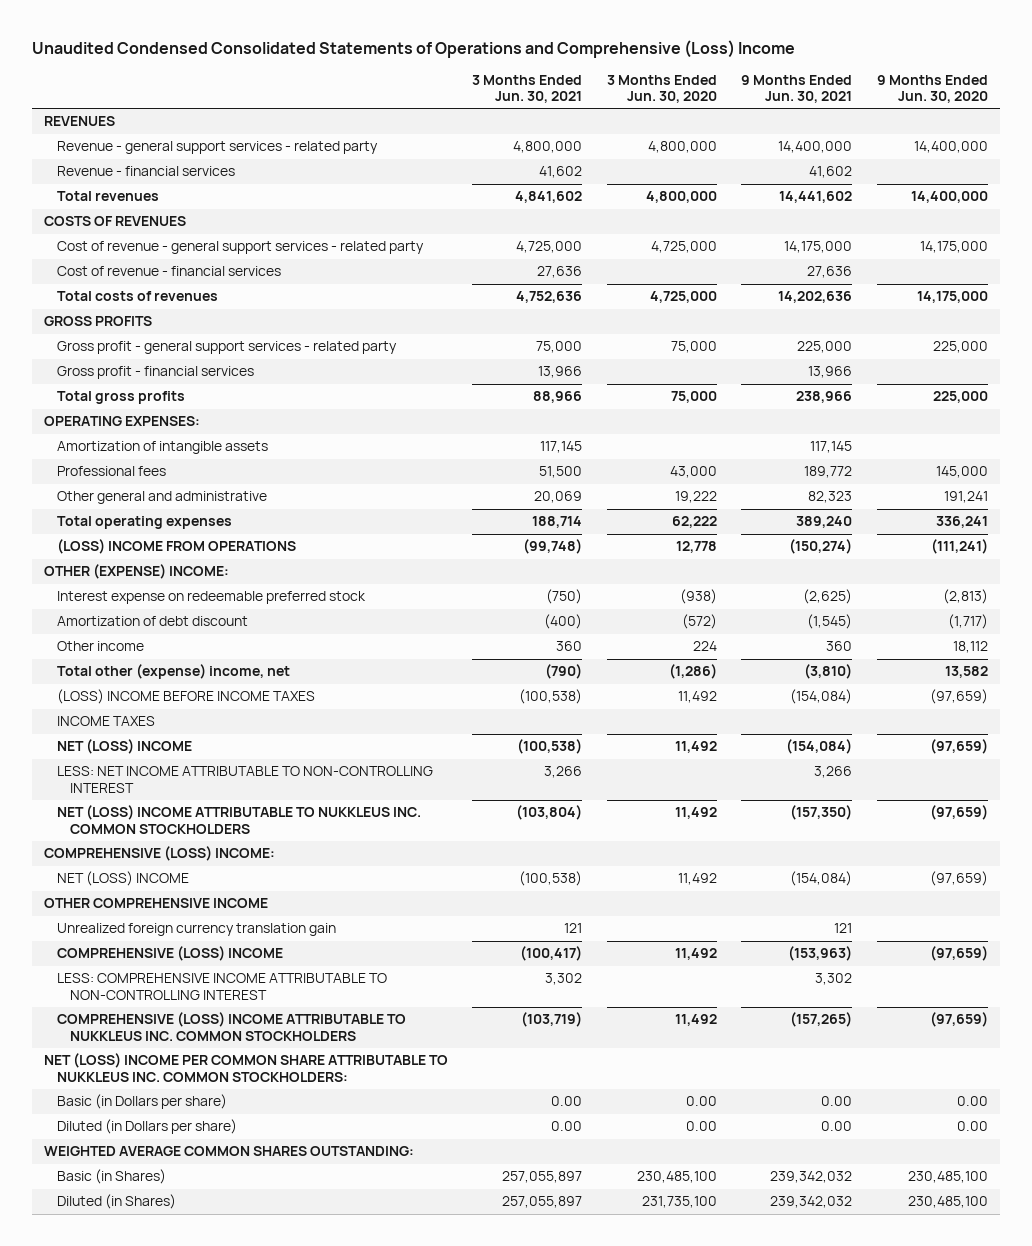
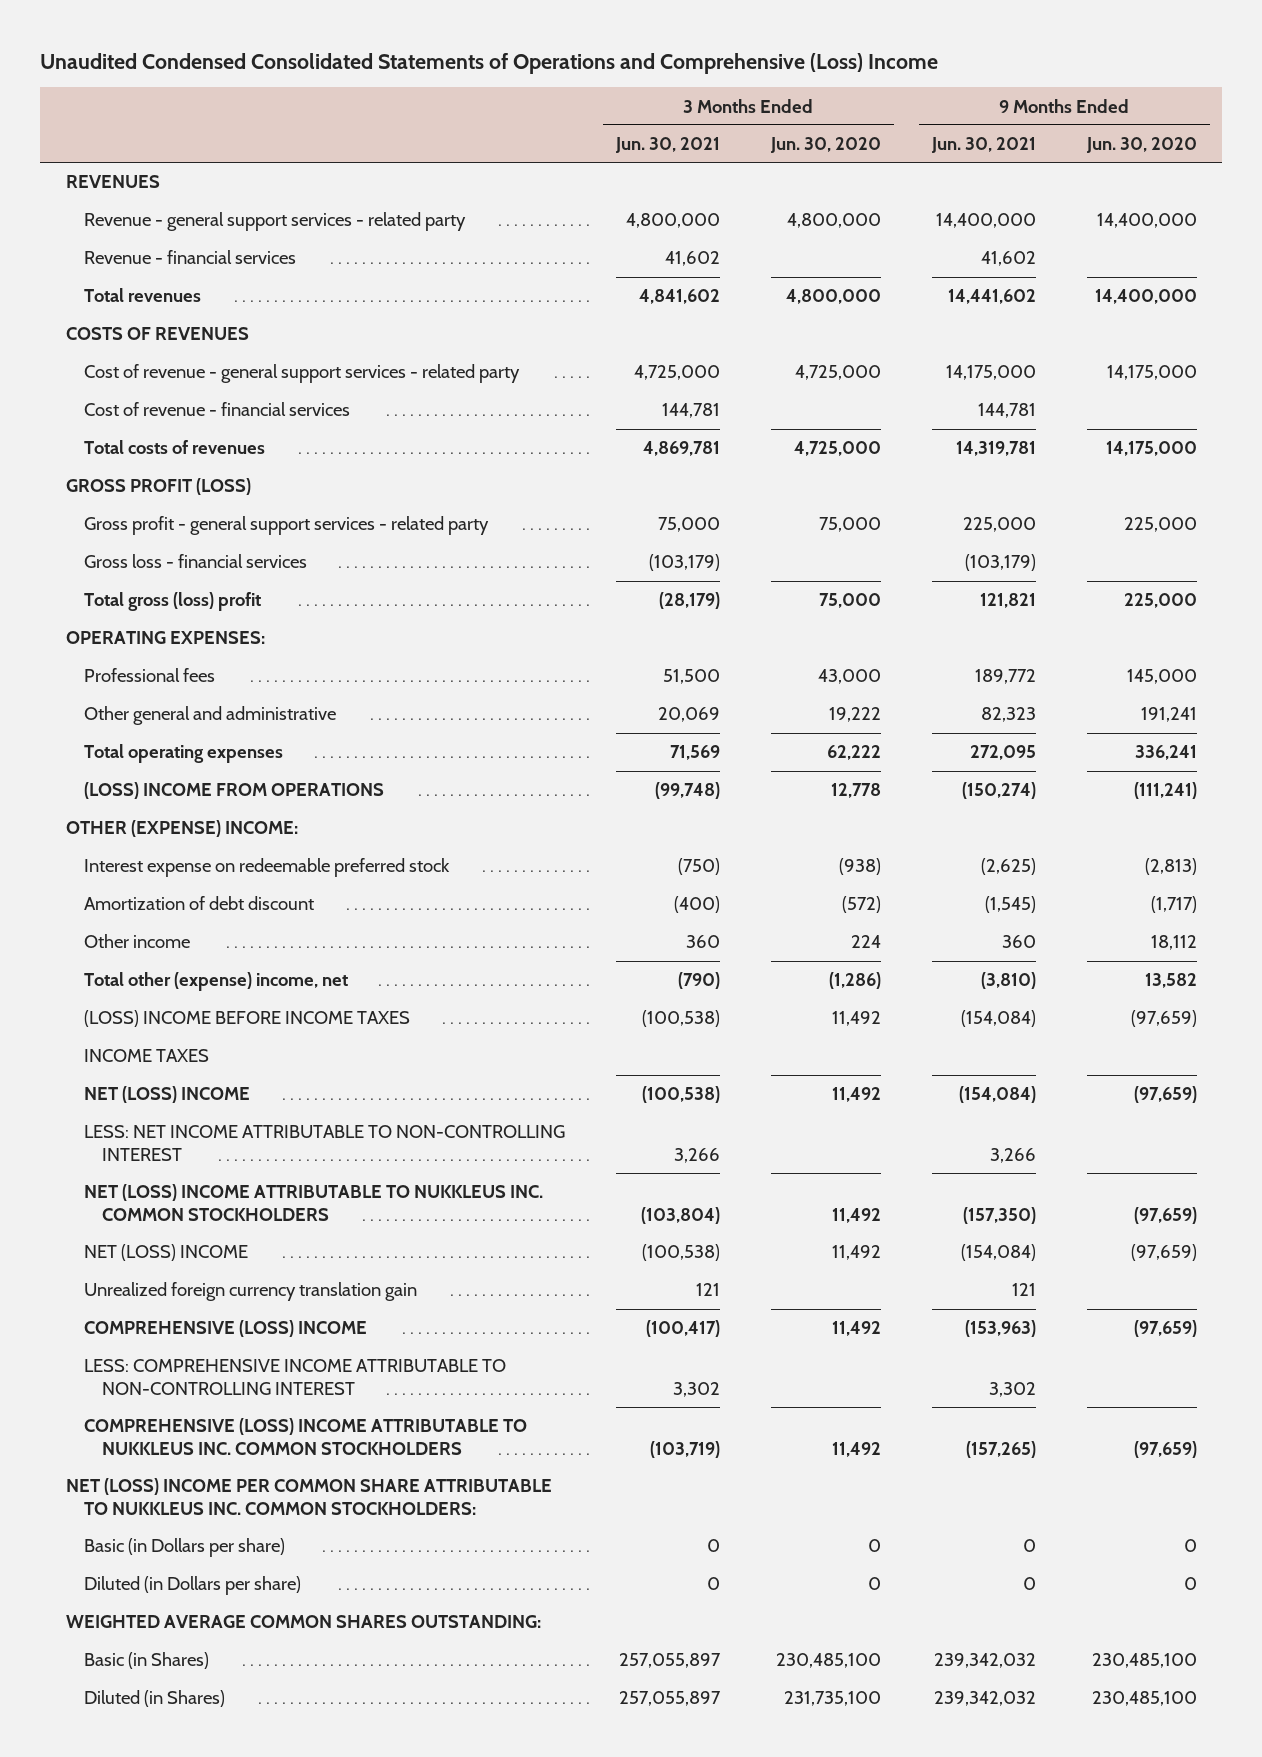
[537,266,583,279] 27,636 -> [661,403,720,419] 144,781
[807,266,853,279] 27,636 -> [977,403,1036,419] 144,781
[516,291,583,304] 4,752,636 -> [642,441,720,457] 4,869,781
[778,291,853,304] 14,202,636 -> [955,441,1036,457] 14,319,781
[44,316,153,327] GROSS PROFITS -> [65,478,251,496] GROSS PROFIT (LOSS)
[56,366,254,380] Gross profit - financial services -> [83,554,307,569] Gross loss - financial services
[538,366,583,379] 13,966 -> [648,554,720,572] (103,179)
[808,366,853,379] 13,966 -> [964,554,1036,572] (103,179)
[56,391,185,405] Total gross profits -> [83,592,261,612] Total gross (loss) profit
[533,391,583,404] 88,966 -> [658,592,720,610] (28,179)
[796,391,853,404] 238,966 -> [979,593,1036,609] 121,821
[56,441,268,455] Amortization of intangible assets -> none
[532,516,583,529] 188,714 -> [669,745,720,761] 71,569
[796,516,853,529] 389,240 -> [969,745,1036,761] 272,095
[44,846,276,862] COMPREHENSIVE (LOSS) INCOME: -> none
[44,898,269,909] OTHER COMPREHENSIVE INCOME -> none
[551,1096,583,1107] 0.00 -> [706,1539,720,1553] 0
[685,1096,717,1107] 0.00 -> [867,1539,881,1553] 0
[821,1096,853,1107] 0.00 -> [1022,1539,1036,1553] 0
[956,1096,988,1107] 0.00 -> [1183,1539,1197,1553] 0
[551,1121,583,1132] 0.00 -> [706,1577,720,1591] 0
[685,1121,717,1132] 0.00 -> [867,1577,881,1591] 0
[821,1121,853,1132] 0.00 -> [1022,1577,1036,1591] 0
[956,1121,988,1132] 0.00 -> [1183,1577,1197,1591] 0

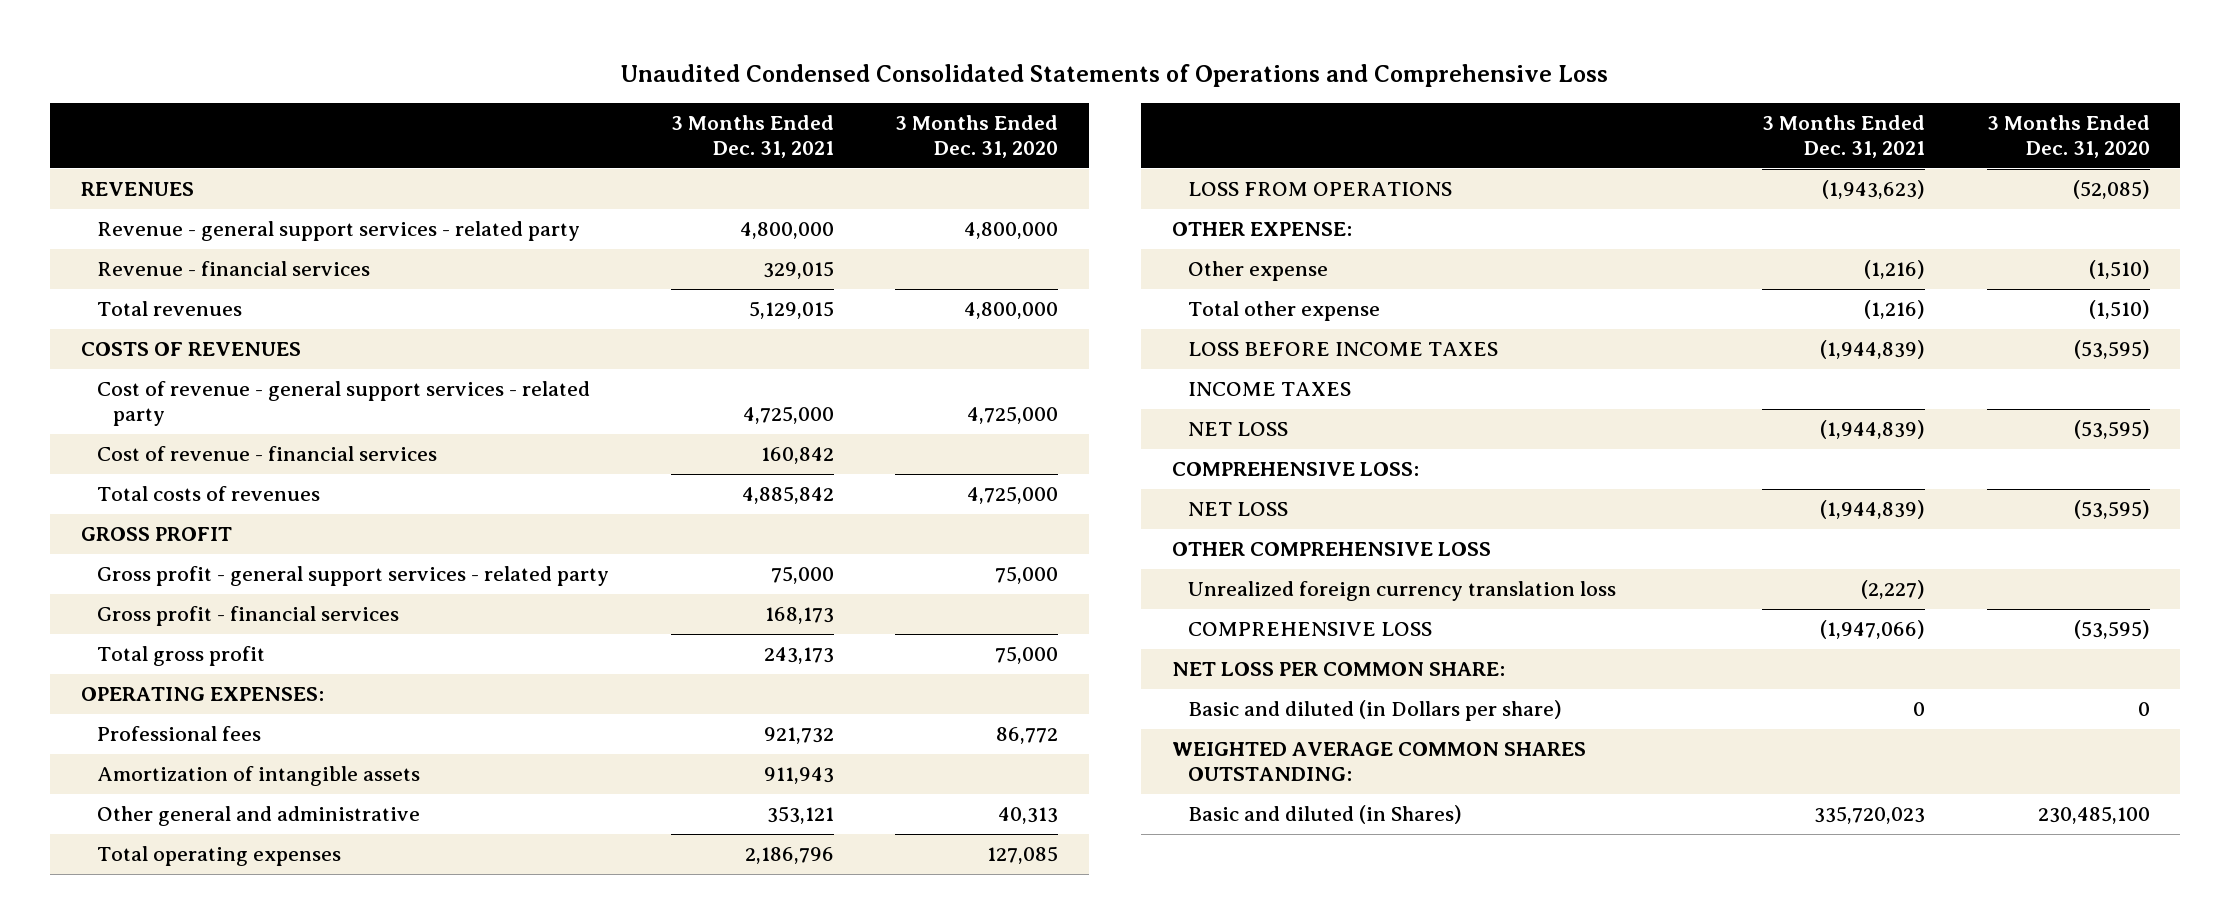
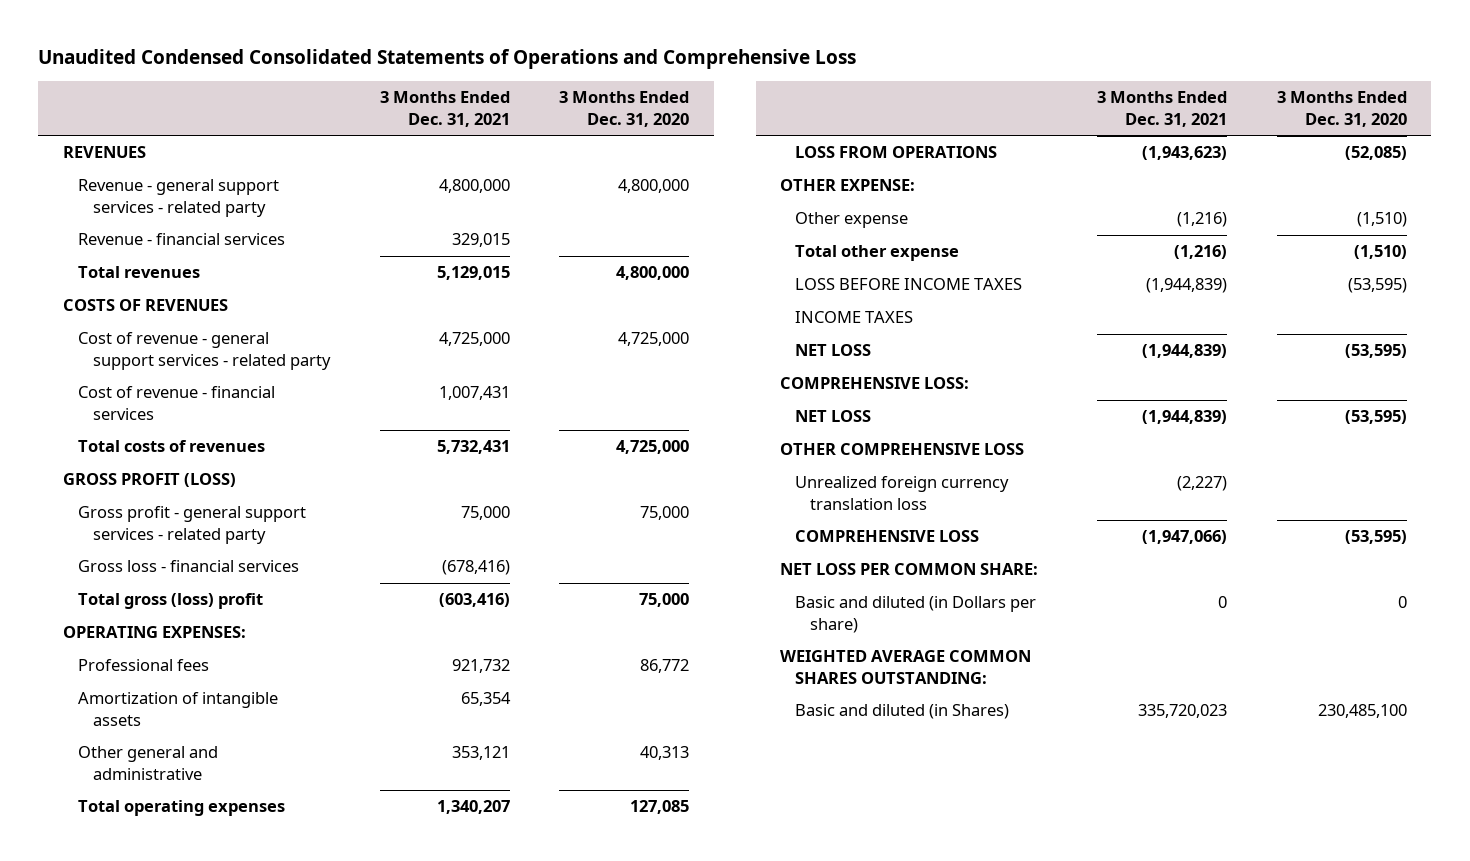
[760,446,834,464] 160,842 -> [438,386,510,401] 1,007,431
[741,485,834,504] 4,885,842 -> [436,440,510,455] 5,732,431
[81,526,233,541] GROSS PROFIT -> [63,473,237,488] GROSS PROFIT (LOSS)
[96,605,399,626] Gross profit - financial services -> [78,560,300,573] Gross loss - financial services
[764,606,834,624] 168,173 -> [441,560,510,576] (678,416)
[96,645,265,666] Total gross profit -> [78,593,264,610] Total gross (loss) profit
[763,646,834,664] 243,173 -> [438,593,510,608] (603,416)
[763,766,834,784] 911,943 -> [460,692,511,707] 65,354
[744,846,834,864] 2,186,796 -> [436,800,510,815] 1,340,207

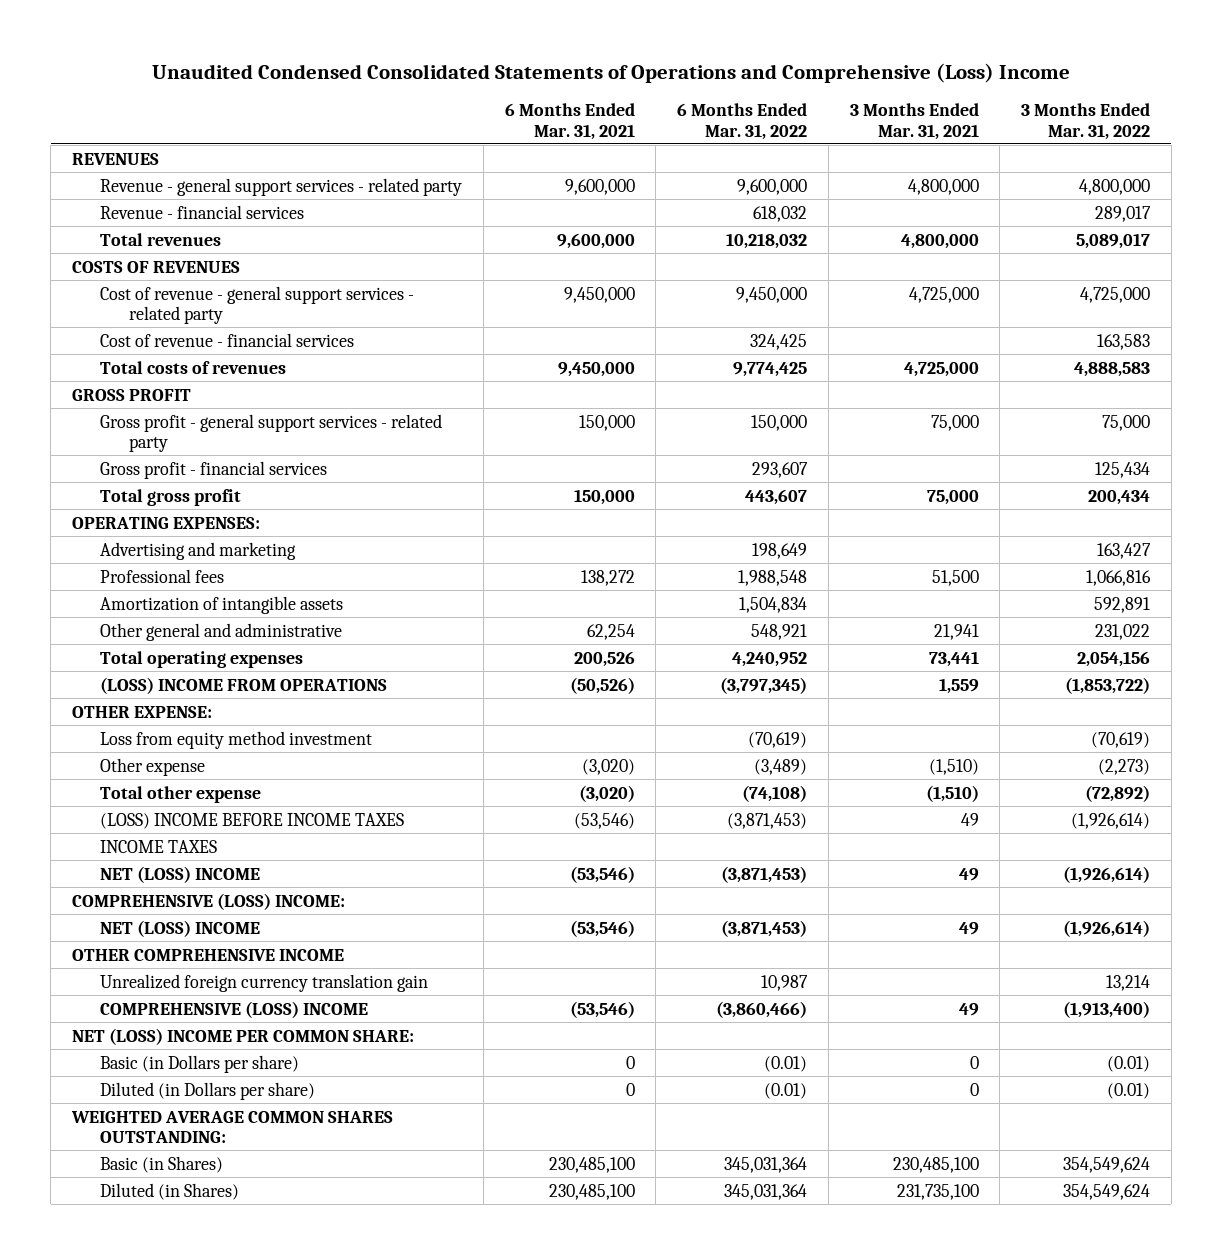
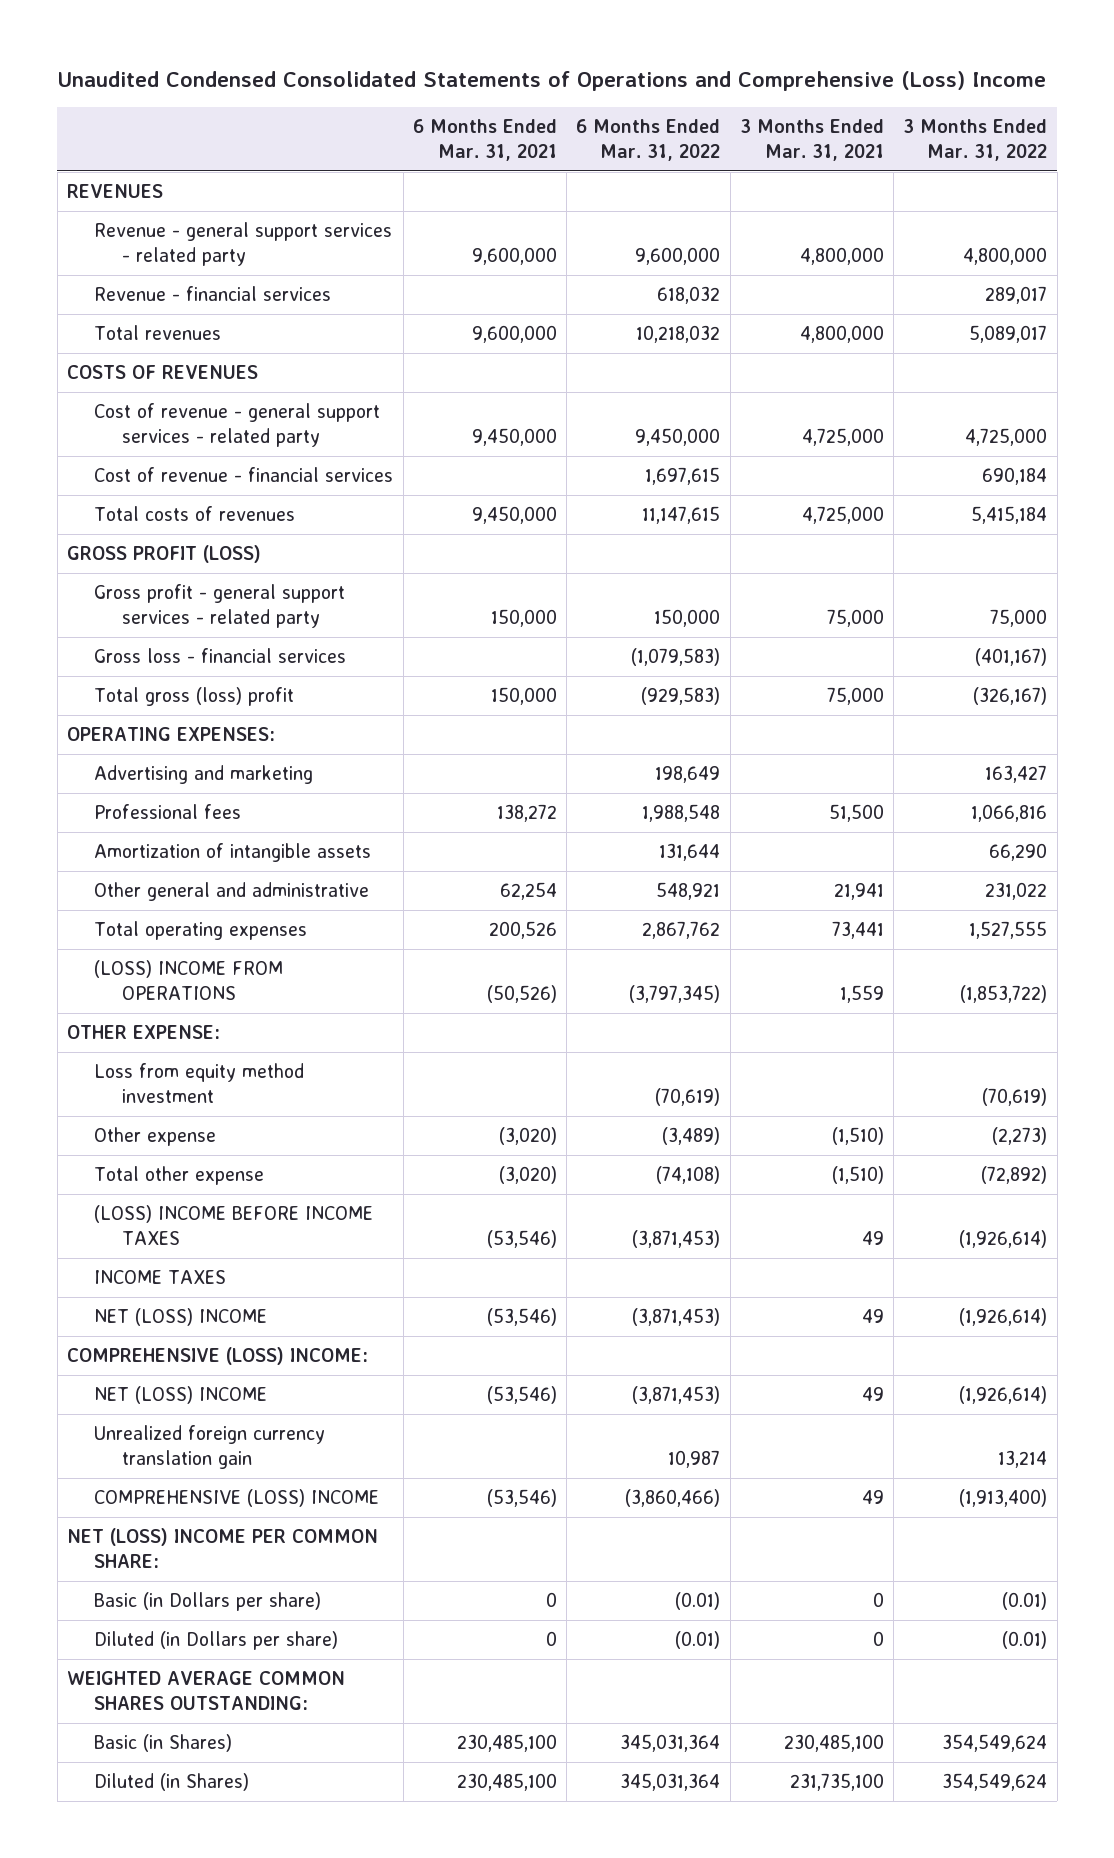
[750,333,808,350] 324,425 -> [645,467,721,486] 1,697,615
[1097,333,1151,350] 163,583 -> [982,467,1048,486] 690,184
[733,361,808,377] 9,774,425 -> [642,506,721,525] 11,147,615
[1074,361,1151,377] 4,888,583 -> [971,506,1048,525] 5,415,184
[71,388,191,401] GROSS PROFIT -> [66,545,261,564] GROSS PROFIT (LOSS)
[100,460,328,479] Gross profit - financial services -> [94,648,347,664] Gross loss - financial services
[752,461,809,478] 293,607 -> [631,648,721,667] (1,079,583)
[1095,461,1151,478] 125,434 -> [975,648,1048,667] (401,167)
[100,488,242,506] Total gross profit -> [94,687,295,707] Total gross (loss) profit
[745,488,808,505] 443,607 -> [641,687,721,706] (929,583)
[1088,489,1151,505] 200,434 -> [973,687,1048,706] (326,167)
[739,596,808,613] 1,504,834 -> [659,843,721,862] 131,644
[1094,596,1151,613] 592,891 -> [989,843,1048,862] 66,290
[732,651,808,667] 4,240,952 -> [642,921,721,940] 2,867,762
[1077,650,1151,667] 2,054,156 -> [969,921,1048,940] 1,527,555
[71,948,344,961] OTHER COMPREHENSIVE INCOME -> none

